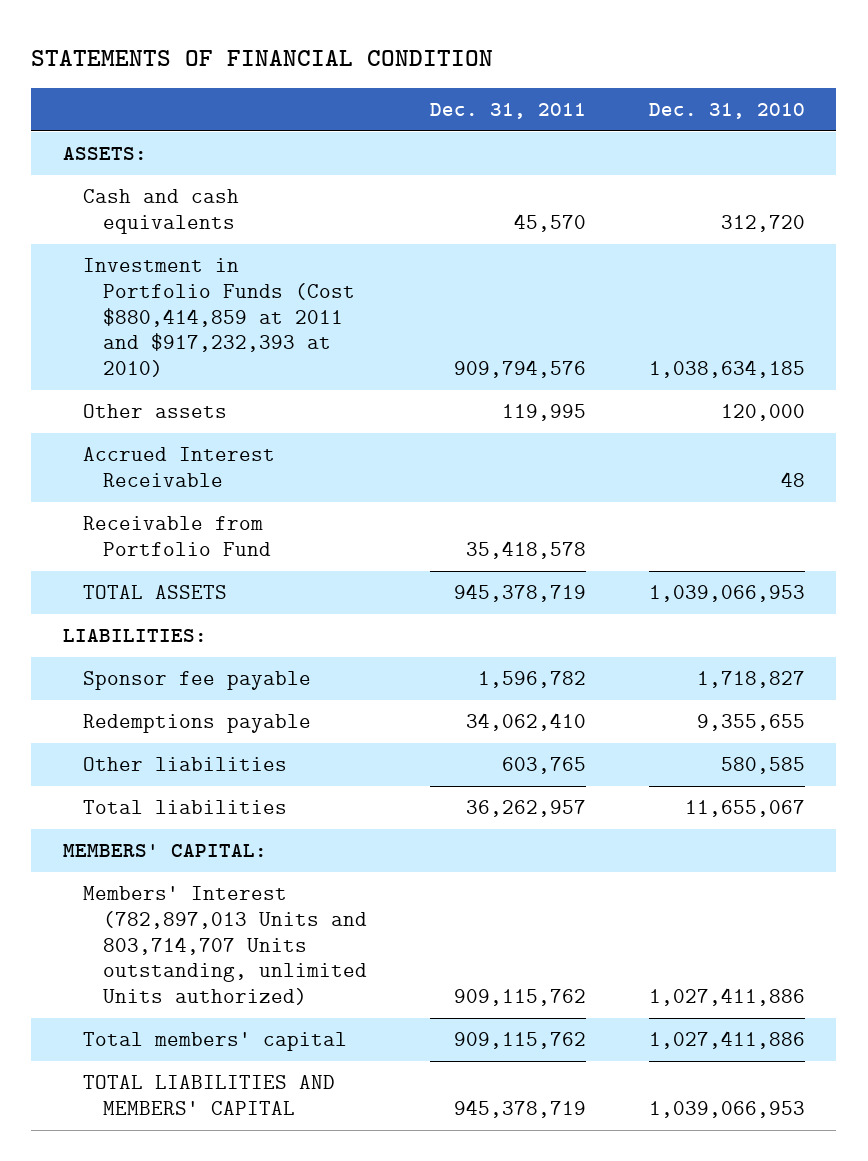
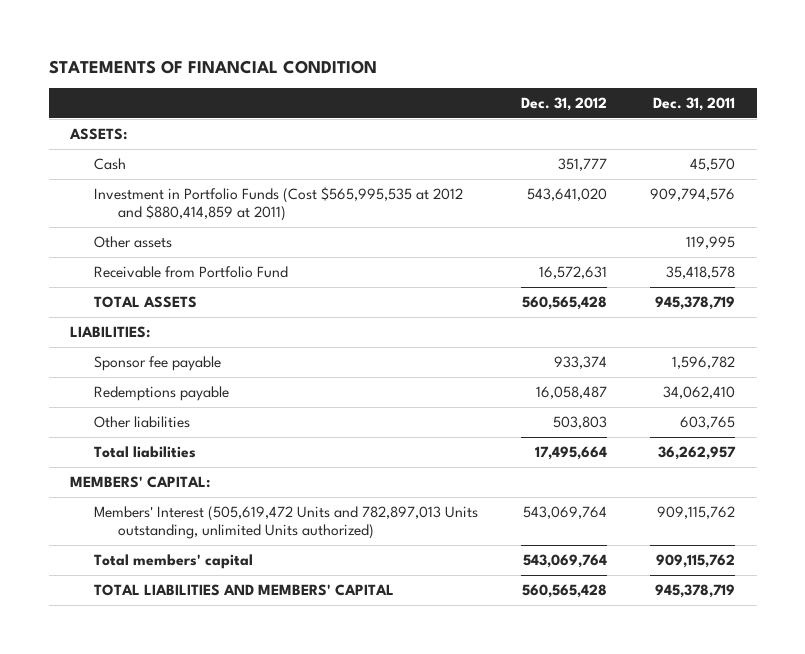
[648,102,805,119] Dec. 31, 2010 -> none
none -> [521,97,608,112] Dec. 31, 2012
[83,189,240,234] Cash and cash equivalents -> [94,157,127,170] Cash
[83,258,356,377] Investment in Portfolio Funds (Cost $880,414,859 at 2011 and $917,232,393 at 2010) -> [94,186,464,221] Investment in Portfolio Funds (Cost $565,995,535 at 2012 and $880,414,859 at 2011)
[83,447,276,487] Accrued Interest Receivable -> none
[83,886,368,1005] Members' Interest (782,897,013 Units and 803,714,707 Units outstanding, unlimited Units authorized) -> [94,505,479,539] Members' Interest (505,619,472 Units and 782,897,013 Units outstanding, unlimited Units authorized)

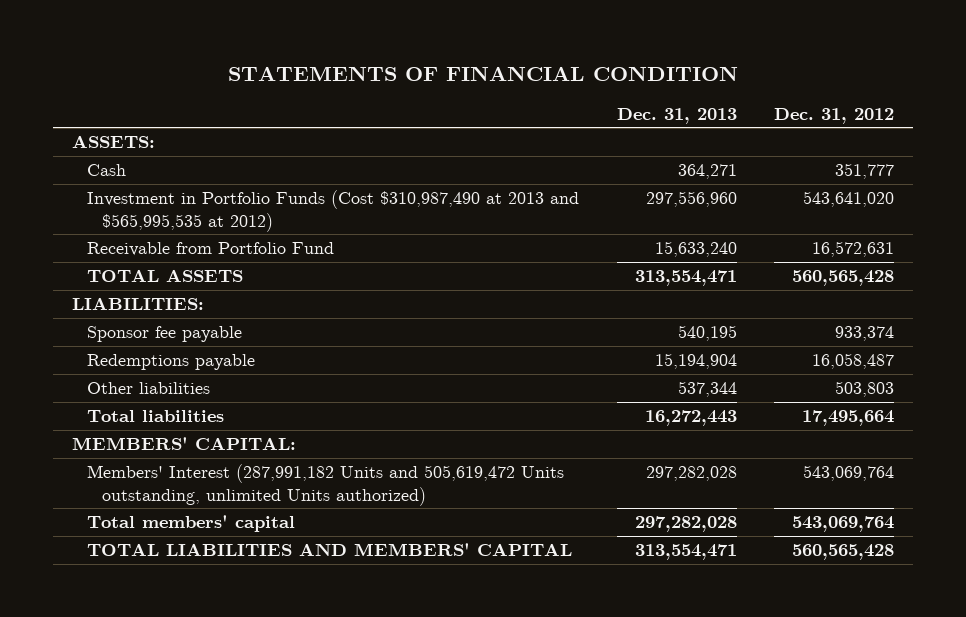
[653,97,736,112] Dec. 31, 2011 -> none
none -> [616,107,737,124] Dec. 31, 2013
[94,235,173,248] Other assets -> none
[94,186,464,221] Investment in Portfolio Funds (Cost $565,995,535 at 2012 and $880,414,859 at 2011) -> [87,190,580,232] Investment in Portfolio Funds (Cost $310,987,490 at 2013 and $565,995,535 at 2012)
[94,505,479,539] Members' Interest (505,619,472 Units and 782,897,013 Units outstanding, unlimited Units authorized) -> [87,464,565,506] Members' Interest (287,991,182 Units and 505,619,472 Units outstanding, unlimited Units authorized)

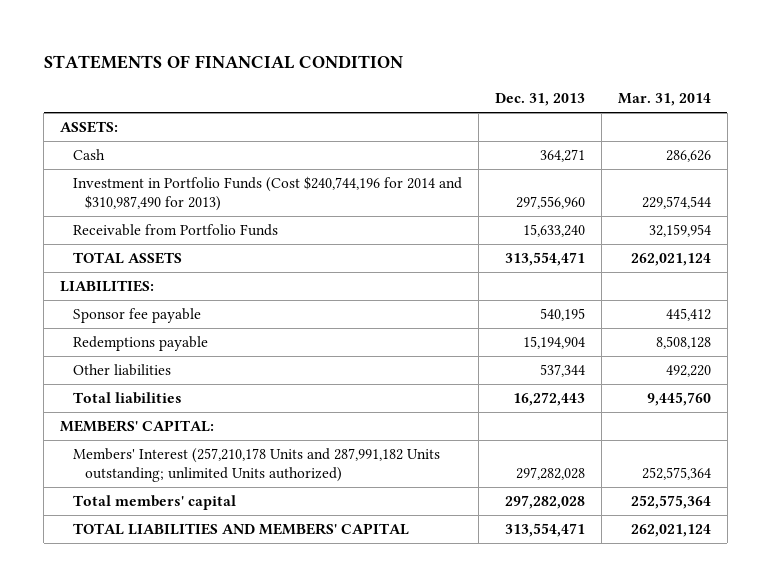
[774,107,895,124] Dec. 31, 2012 -> none
none -> [617,93,711,107] Mar. 31, 2014
[87,190,580,232] Investment in Portfolio Funds (Cost $310,987,490 at 2013 and $565,995,535 at 2012) -> [72,176,462,211] Investment in Portfolio Funds (Cost $240,744,196 for 2014 and $310,987,490 for 2013)
[87,242,335,257] Receivable from Portfolio Fund -> [72,224,278,237] Receivable from Portfolio Funds
[87,464,565,506] Members' Interest (287,991,182 Units and 505,619,472 Units outstanding, unlimited Units authorized) -> [72,448,440,482] Members' Interest (257,210,178 Units and 287,991,182 Units outstanding; unlimited Units authorized)

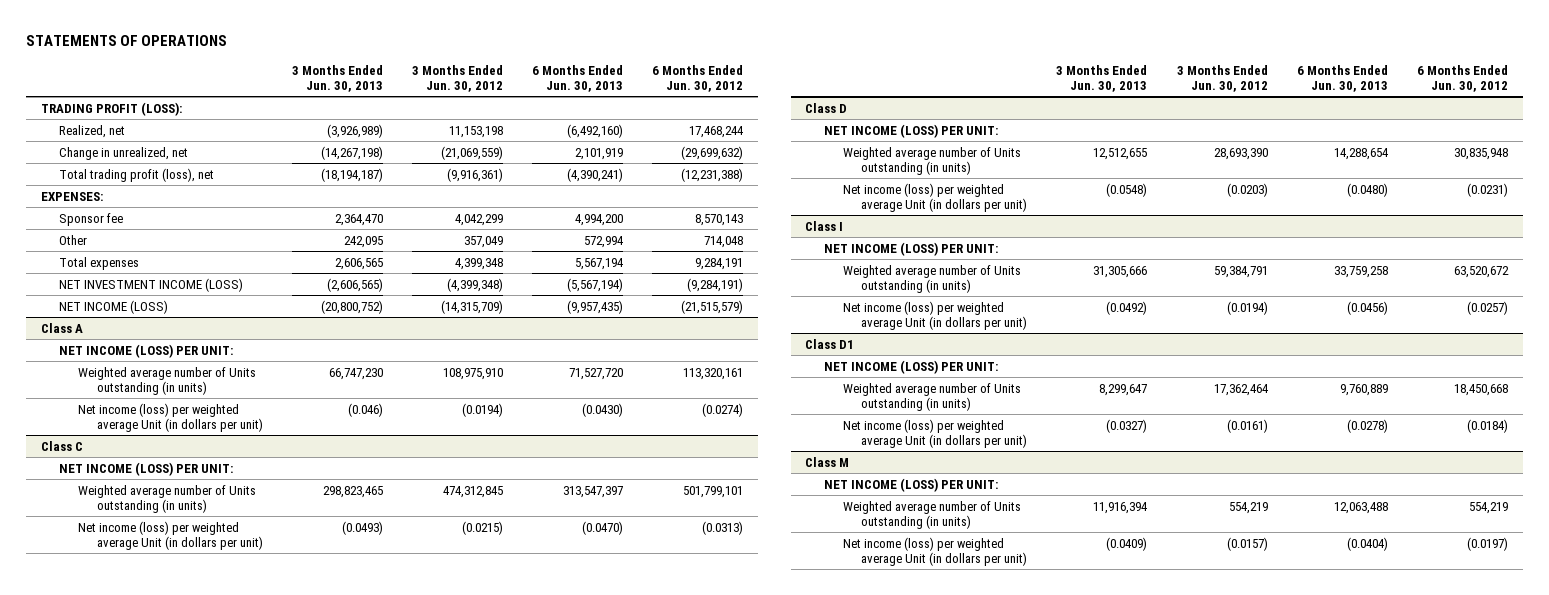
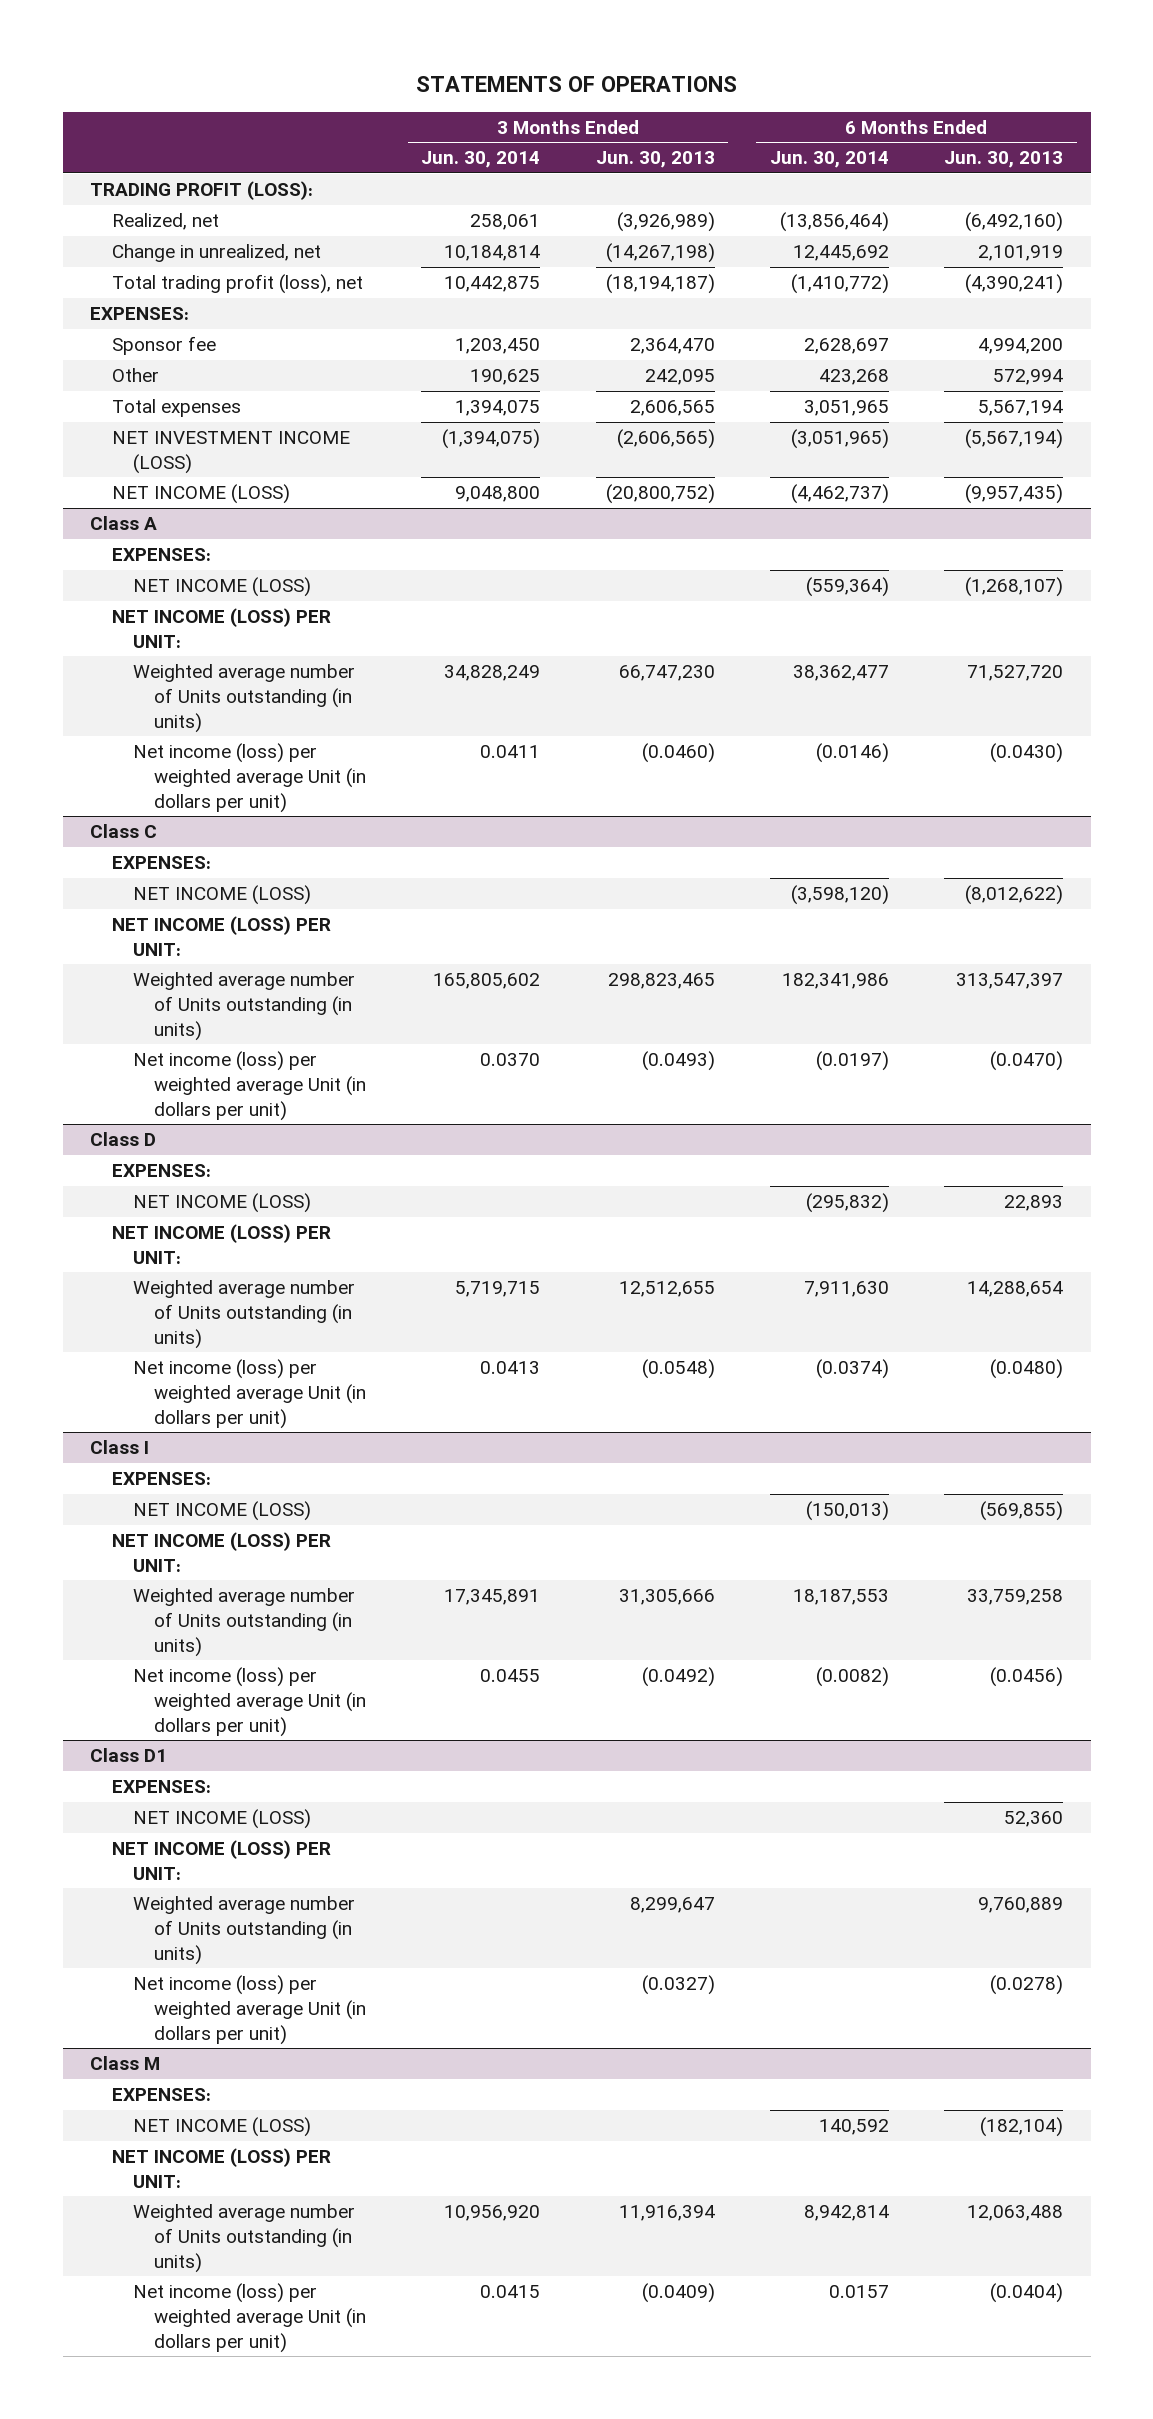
[412,64,504,93] 3 Months Ended Jun. 30, 2012 -> none
[652,64,744,93] 6 Months Ended Jun. 30, 2012 -> none
none -> [421,151,541,169] Jun. 30, 2014
none -> [769,151,889,169] Jun. 30, 2014
none -> [111,548,211,562] EXPENSES:
none -> [132,577,311,598] NET INCOME (LOSS)
[347,402,383,417] (0.046) -> [641,743,715,764] (0.0460)
none -> [111,856,211,870] EXPENSES:
none -> [132,885,311,906] NET INCOME (LOSS)
none -> [111,1164,211,1178] EXPENSES:
none -> [132,1193,311,1214] NET INCOME (LOSS)
none -> [111,1472,211,1486] EXPENSES:
none -> [132,1501,311,1522] NET INCOME (LOSS)
none -> [111,1780,211,1794] EXPENSES:
none -> [132,1809,311,1830] NET INCOME (LOSS)
none -> [111,2088,211,2102] EXPENSES:
none -> [132,2117,311,2138] NET INCOME (LOSS)

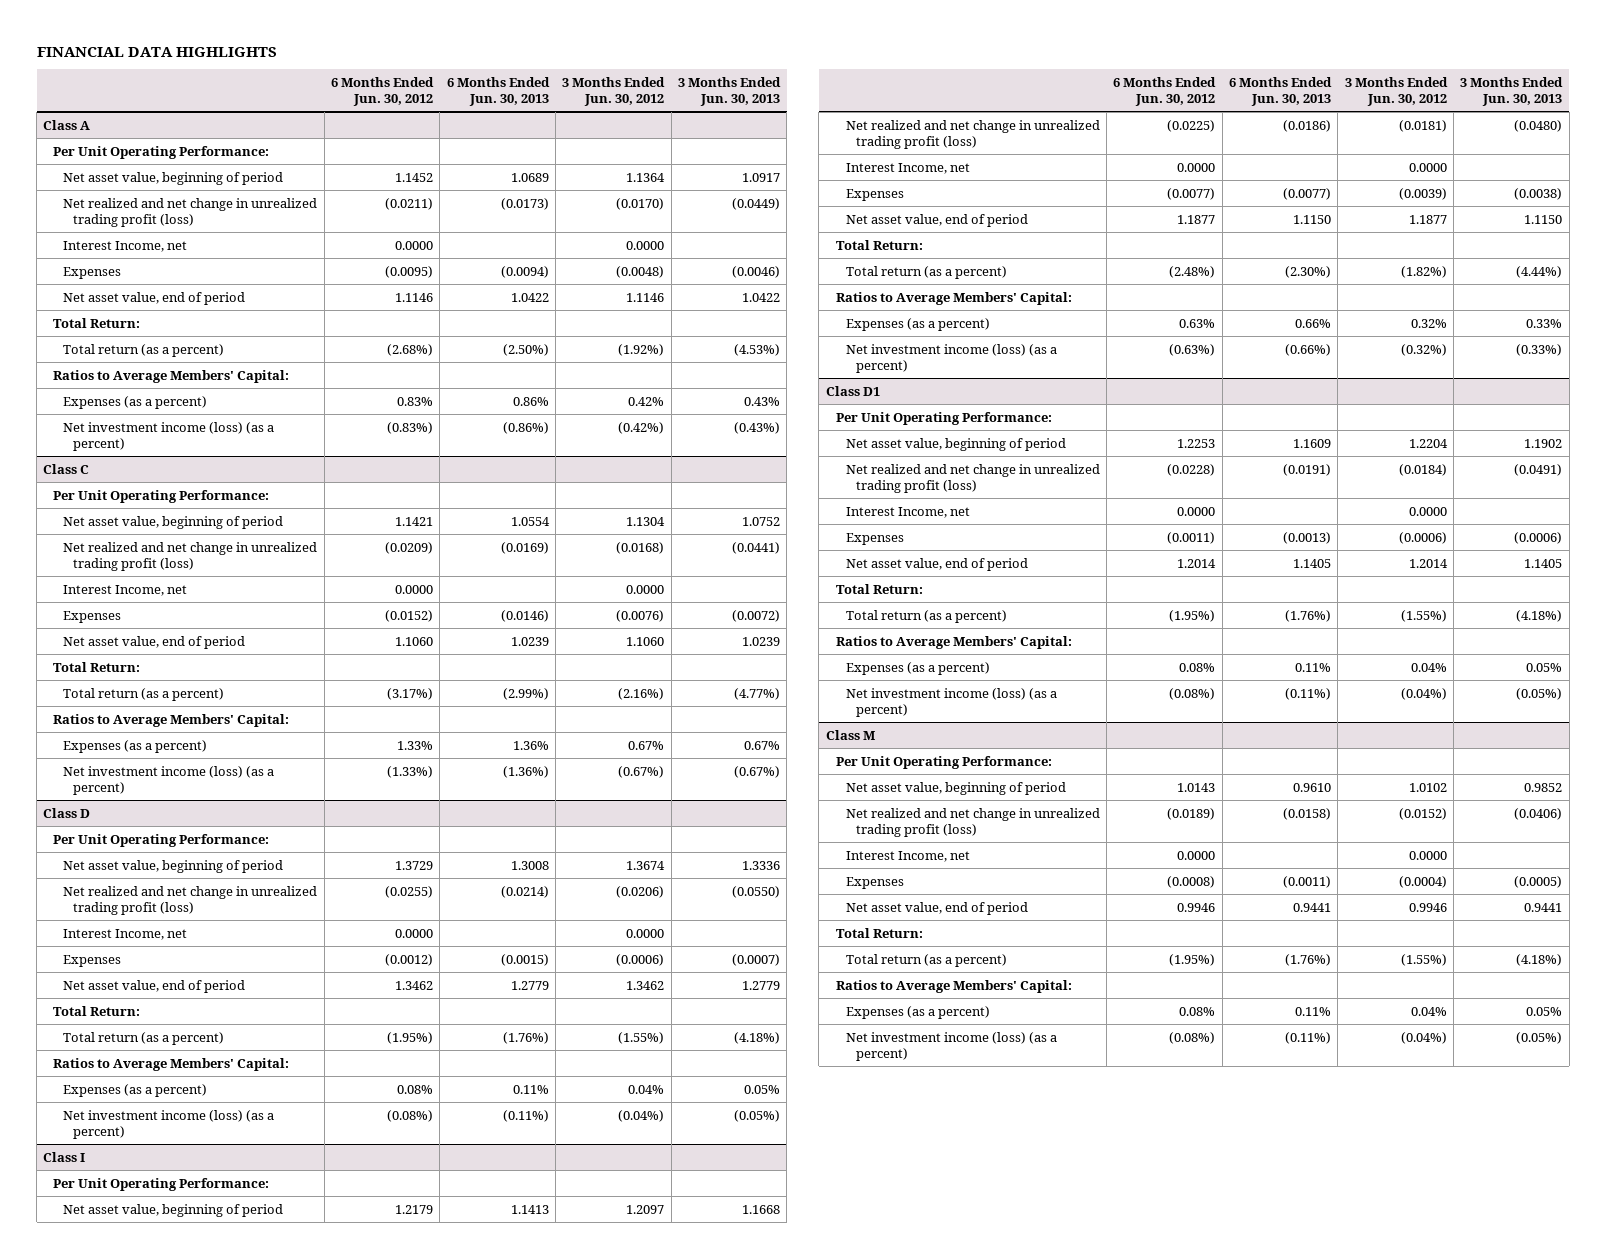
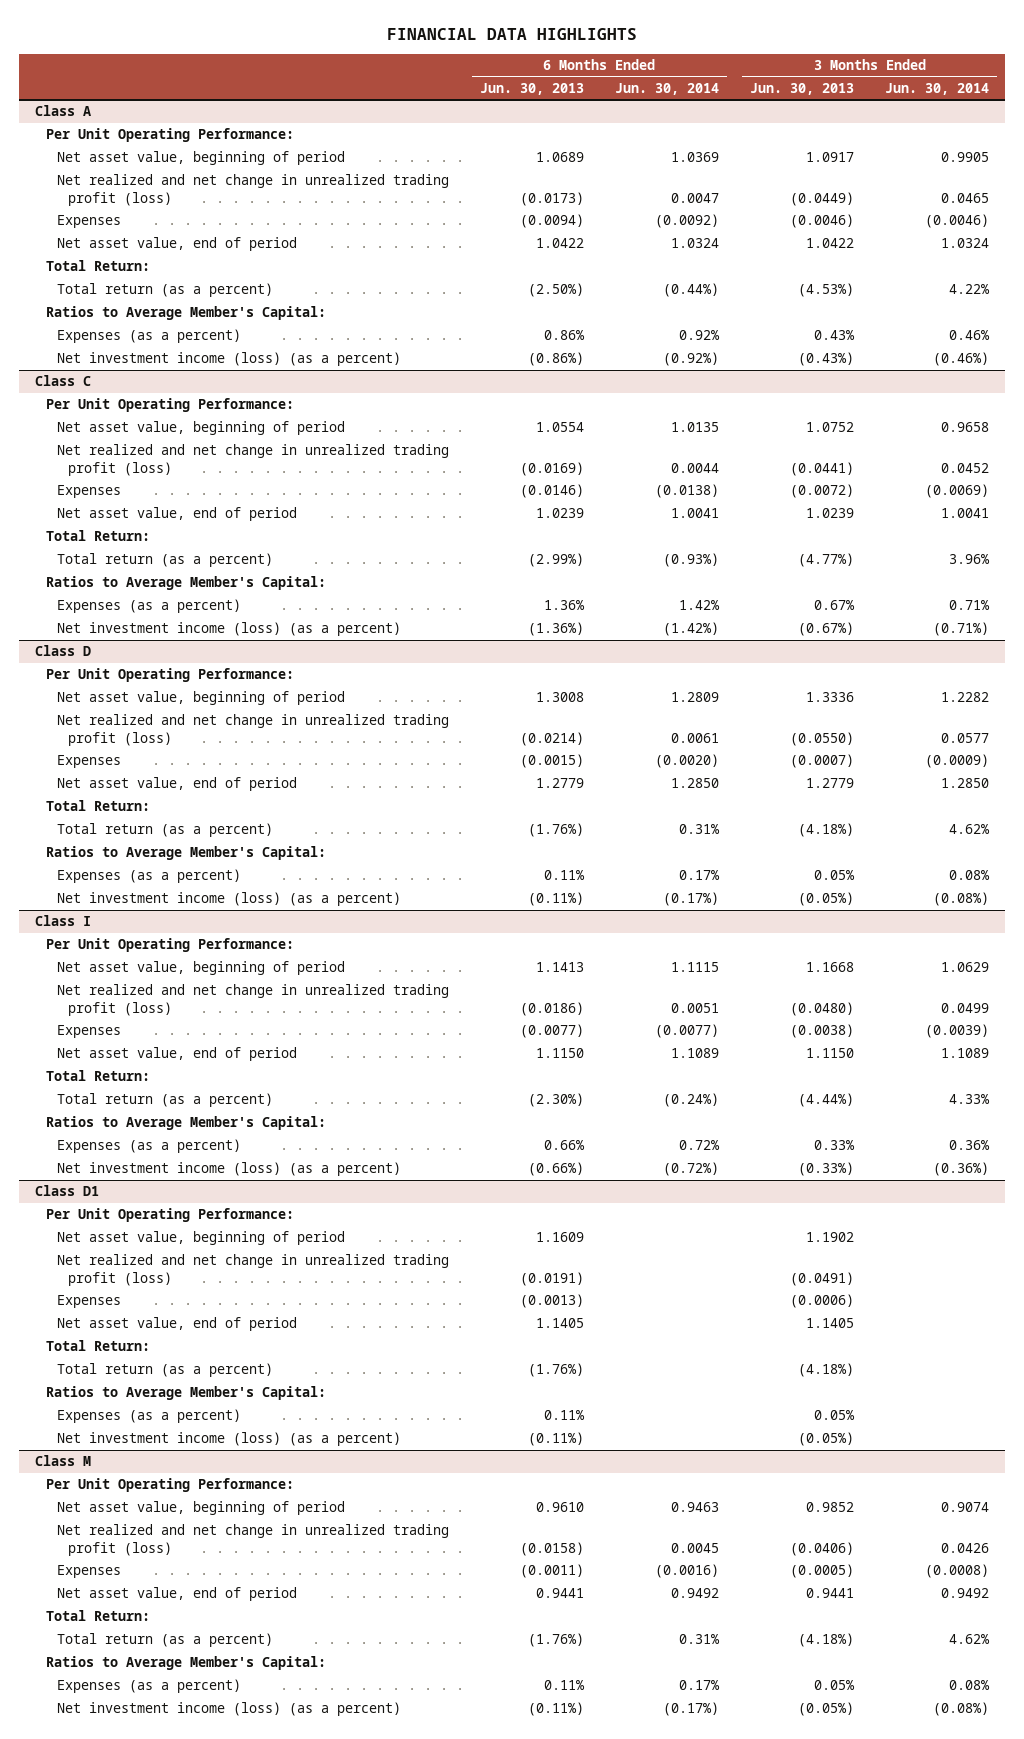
[330,76,434,106] 6 Months Ended Jun. 30, 2012 -> none
[562,76,666,106] 3 Months Ended Jun. 30, 2012 -> none
none -> [615,82,720,95] Jun. 30, 2014
none -> [885,82,990,95] Jun. 30, 2014
[63,240,188,252] Interest Income, net -> none
[53,369,290,383] Ratios to Average Members' Capital: -> [45,306,326,321] Ratios to Average Member's Capital:
[63,584,188,596] Interest Income, net -> none
[53,713,290,727] Ratios to Average Members' Capital: -> [45,576,326,591] Ratios to Average Member's Capital:
[63,928,188,940] Interest Income, net -> none
[53,1057,290,1071] Ratios to Average Members' Capital: -> [45,846,326,861] Ratios to Average Member's Capital:
[845,162,970,174] Interest Income, net -> none
[835,291,1072,305] Ratios to Average Members' Capital: -> [45,1116,326,1131] Ratios to Average Member's Capital:
[845,506,970,518] Interest Income, net -> none
[835,635,1072,649] Ratios to Average Members' Capital: -> [45,1386,326,1401] Ratios to Average Member's Capital:
[845,850,970,862] Interest Income, net -> none
[835,979,1072,993] Ratios to Average Members' Capital: -> [45,1656,326,1671] Ratios to Average Member's Capital:

